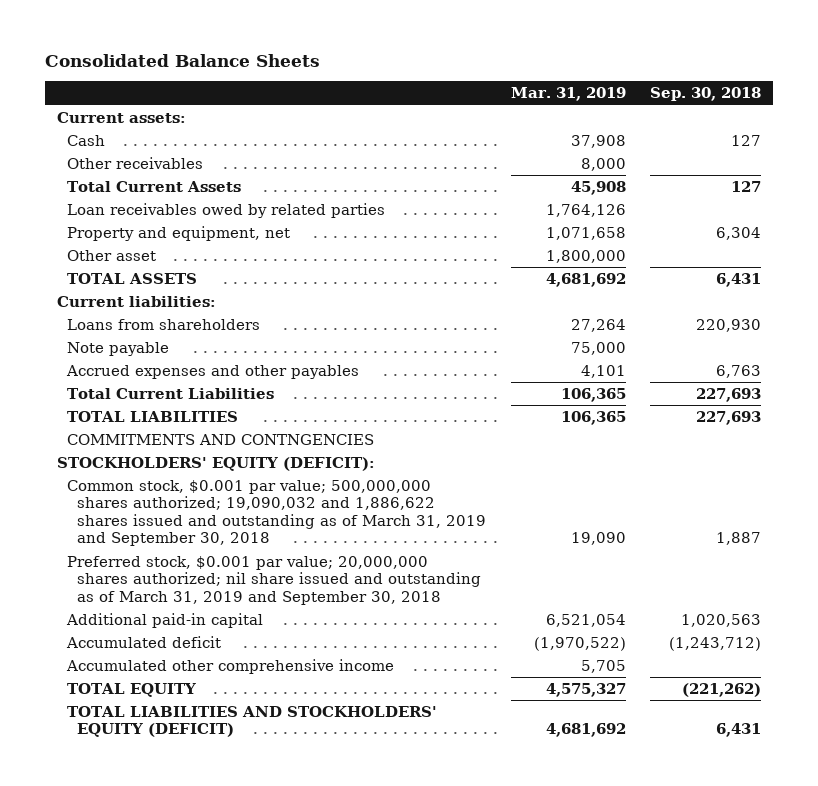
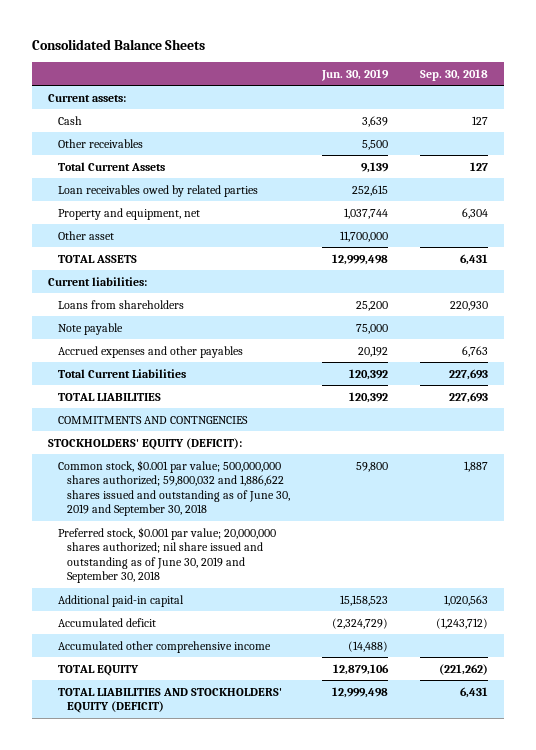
[510,87,626,102] Mar. 31, 2019 -> none
none -> [321,68,390,81] Jun. 30, 2019
[67,479,487,547] Common stock, $0.001 par value; 500,000,000 shares authorized; 19,090,032 and 1,886,622 shares issued and outstanding as of March 31, 2019 and September 30, 2018 -> [57,459,291,517] Common stock, $0.001 par value; 500,000,000 shares authorized; 59,800,032 and 1,886,622 shares issued and outstanding as of June 30, 2019 and September 30, 2018
[67,555,482,605] Preferred stock, $0.001 par value; 20,000,000 shares authorized; nil share issued and outstanding as of March 31, 2019 and September 30, 2018 -> [57,526,276,584] Preferred stock, $0.001 par value; 20,000,000 shares authorized; nil share issued and outstanding as of June 30, 2019 and September 30, 2018

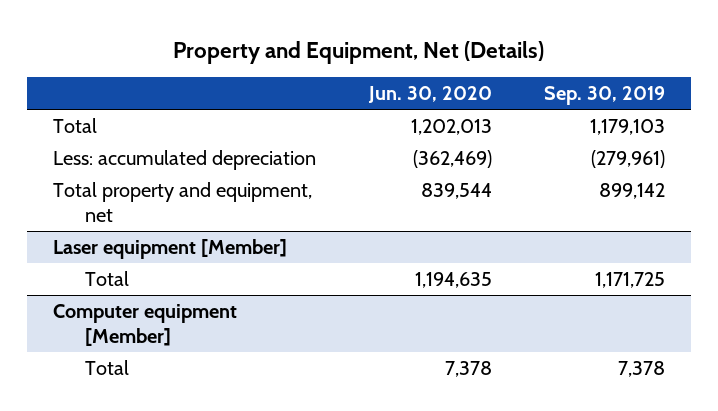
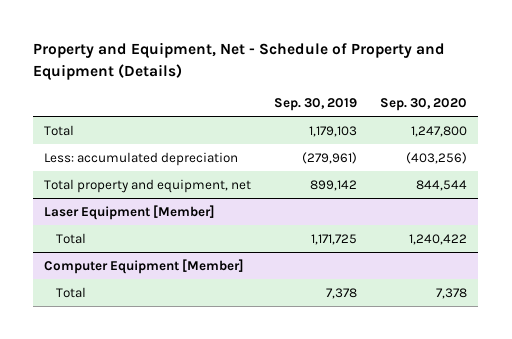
[173,40,545,64] Property and Equipment, Net (Details) -> [33,42,446,80] Property and Equipment, Net - Schedule of Property and Equipment (Details)
[367,86,492,104] Jun. 30, 2020 -> none
none -> [380,98,468,112] Sep. 30, 2020
[53,238,288,259] Laser equipment [Member] -> [44,204,216,220] Laser Equipment [Member]
[53,303,238,346] Computer equipment [Member] -> [44,258,245,274] Computer Equipment [Member]

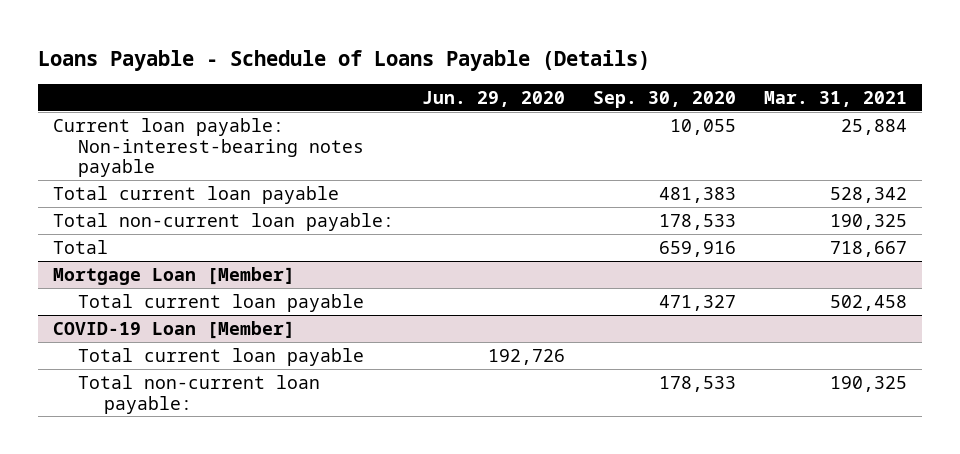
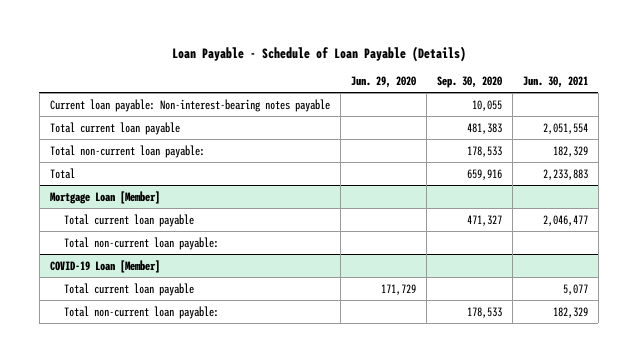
[38,50,651,72] Loans Payable - Schedule of Loans Payable (Details) -> [171,45,466,62] Loan Payable - Schedule of Loan Payable (Details)
[764,91,908,108] Mar. 31, 2021 -> none
none -> [522,76,588,89] Jun. 30, 2021
none -> [63,236,219,250] Total non-current loan payable:
[487,348,565,365] 192,726 -> [380,283,416,295] 171,729

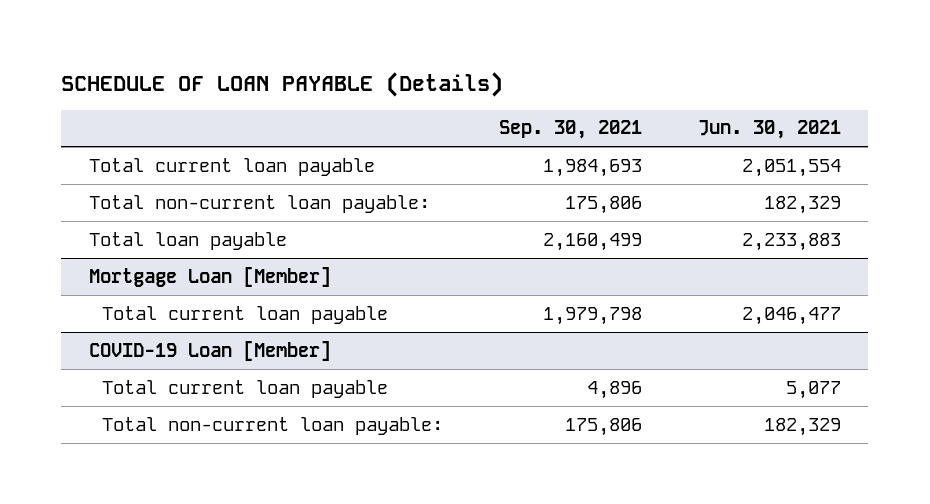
[171,45,466,62] Loan Payable - Schedule of Loan Payable (Details) -> [61,71,504,97] SCHEDULE OF LOAN PAYABLE (Details)
[350,76,416,89] Jun. 29, 2020 -> none
[436,76,502,89] Sep. 30, 2020 -> none
none -> [499,120,643,140] Sep. 30, 2021
[49,98,330,112] Current loan payable: Non-interest-bearing notes payable -> none
[49,167,75,179] Total -> [89,231,288,250] Total loan payable
[63,236,219,250] Total non-current loan payable: -> none

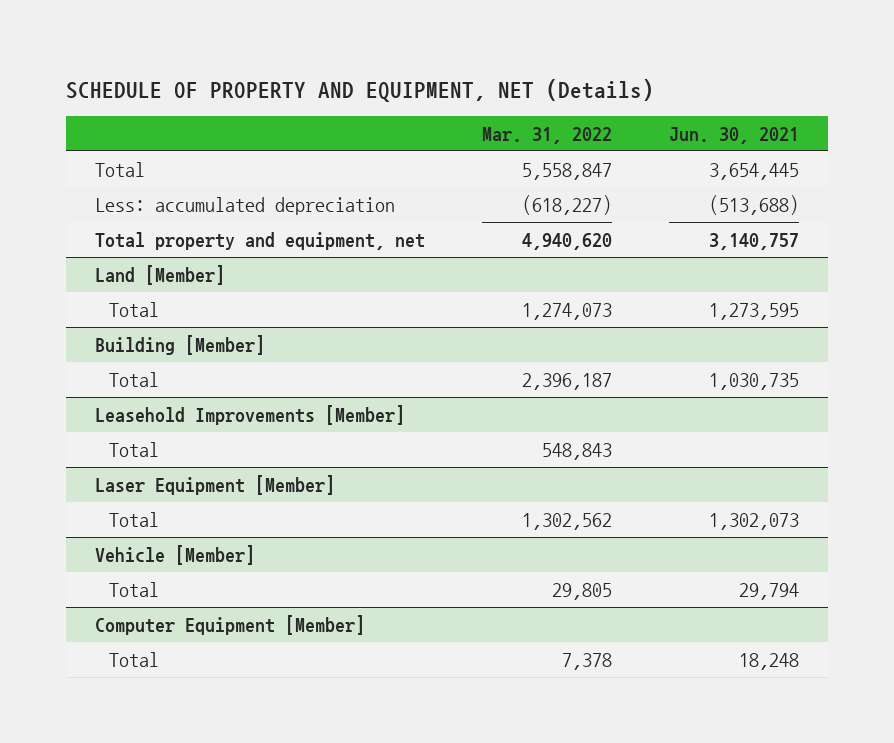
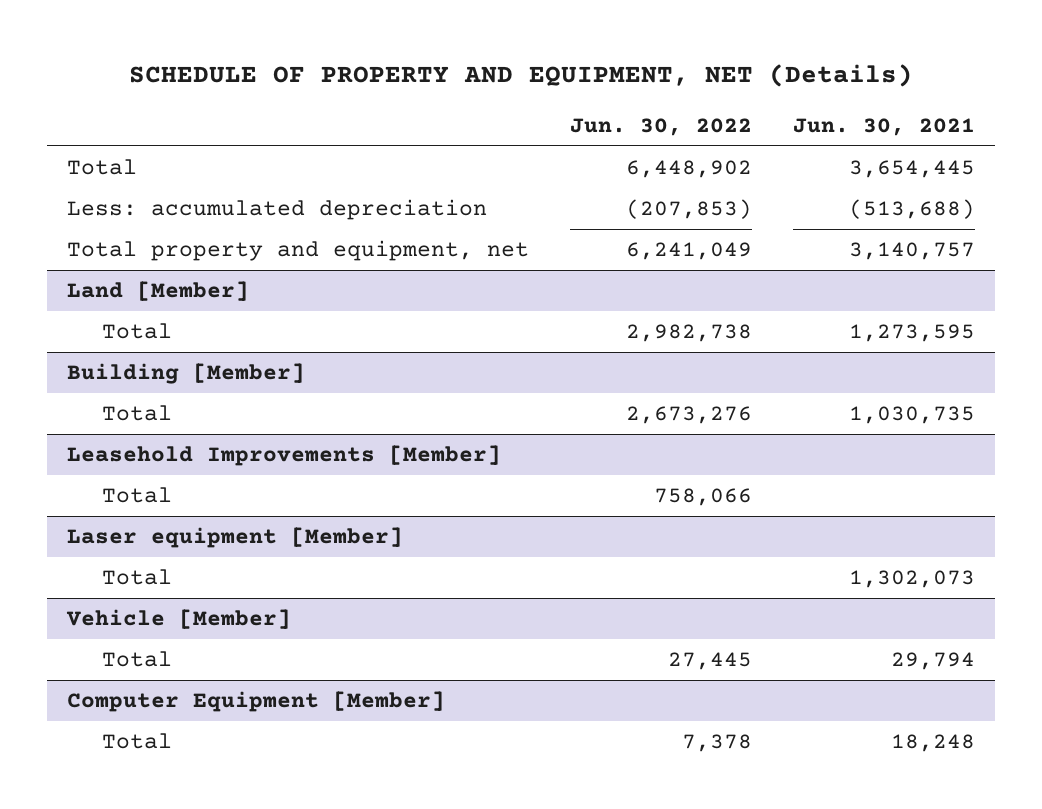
[482,126,613,144] Mar. 31, 2022 -> none
none -> [569,117,752,136] Jun. 30, 2022
[94,474,335,495] Laser Equipment [Member] -> [67,526,404,548] Laser equipment [Member]

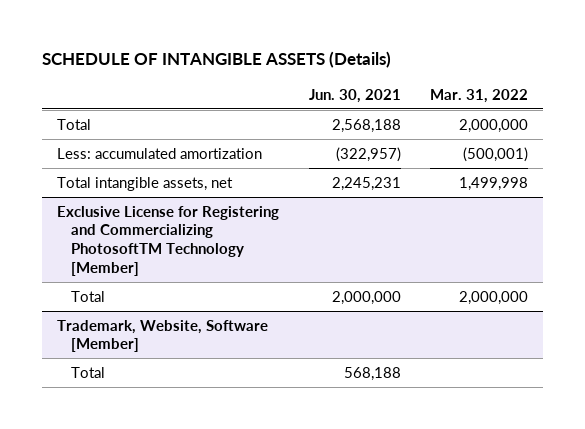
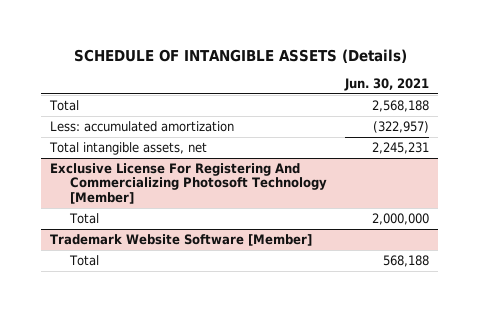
[430,89,529,104] Mar. 31, 2022 -> none
[57,205,280,276] Exclusive License for Registering and Commercializing PhotosoftTM Technology [Member] -> [50,162,328,205] Exclusive License For Registering And Commercializing Photosoft Technology [Member]
[57,319,269,353] Trademark, Website, Software [Member] -> [50,233,313,246] Trademark Website Software [Member]

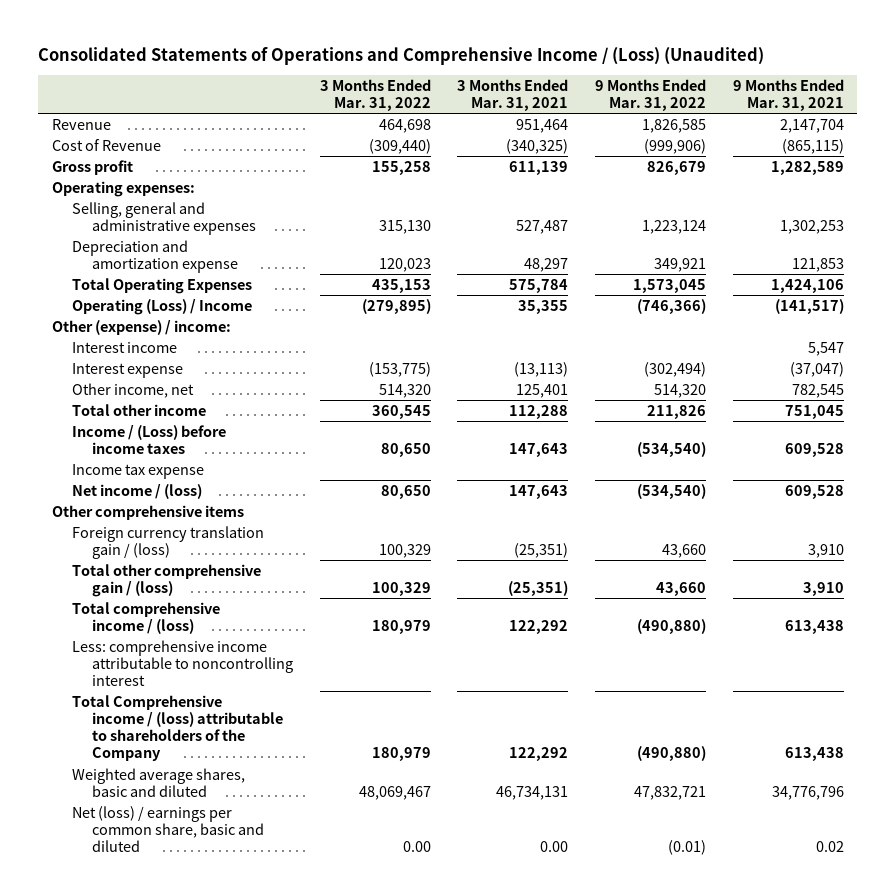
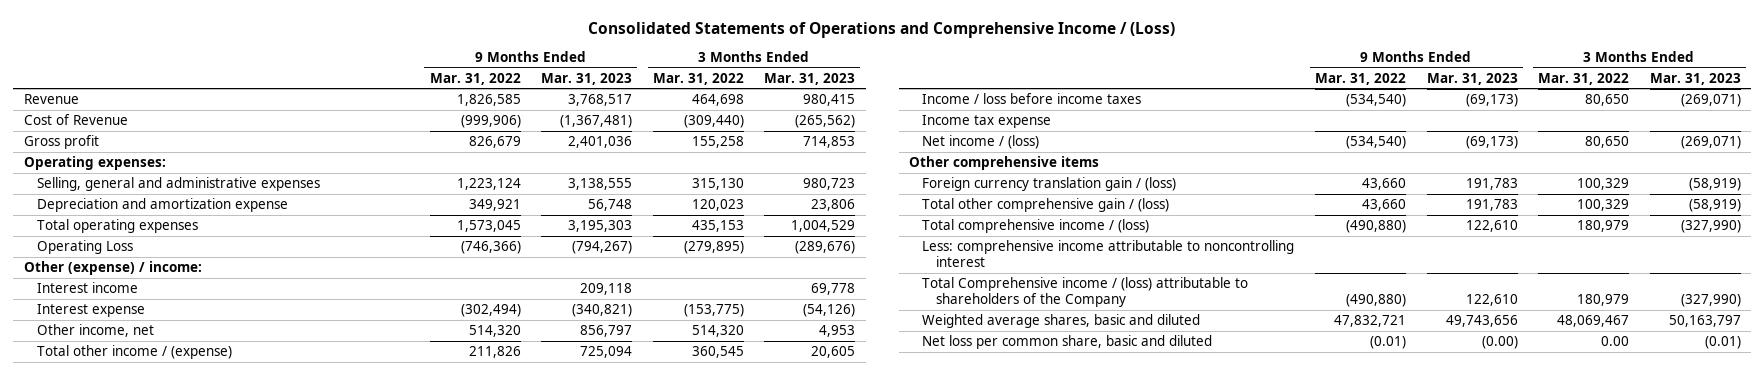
[38,46,765,65] Consolidated Statements of Operations and Comprehensive Income / (Loss) (Unaudited) -> [588,21,1176,38] Consolidated Statements of Operations and Comprehensive Income / (Loss)
[457,78,569,111] 3 Months Ended Mar. 31, 2021 -> none
[732,78,844,111] 9 Months Ended Mar. 31, 2021 -> none
none -> [541,72,633,85] Mar. 31, 2023
none -> [764,72,856,85] Mar. 31, 2023
[71,277,252,294] Total Operating Expenses -> [37,219,199,234] Total operating expenses
[71,298,252,315] Operating (Loss) / Income -> [37,240,134,255] Operating Loss
[71,403,206,416] Total other income -> [37,345,233,360] Total other income / (expense)
[71,424,226,454] Income / (Loss) before income taxes -> [922,93,1142,105] Income / loss before income taxes
[71,805,265,853] Net (loss) / earnings per common share, basic and diluted -> [922,335,1213,350] Net loss per common share, basic and diluted

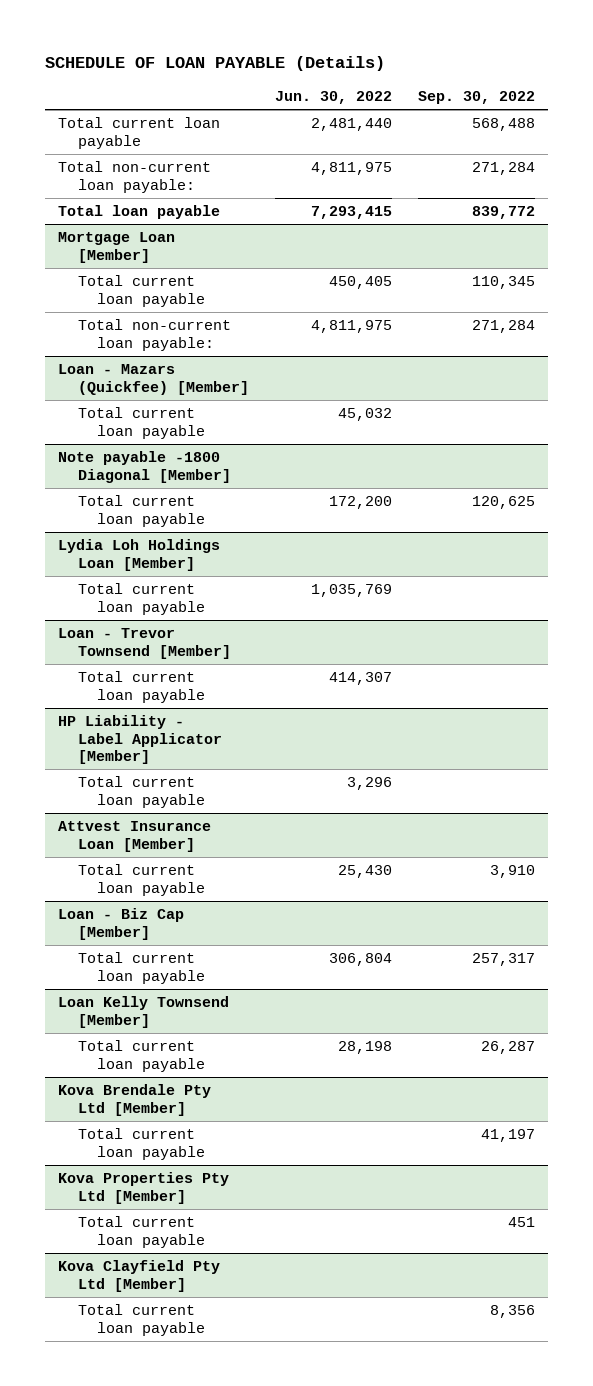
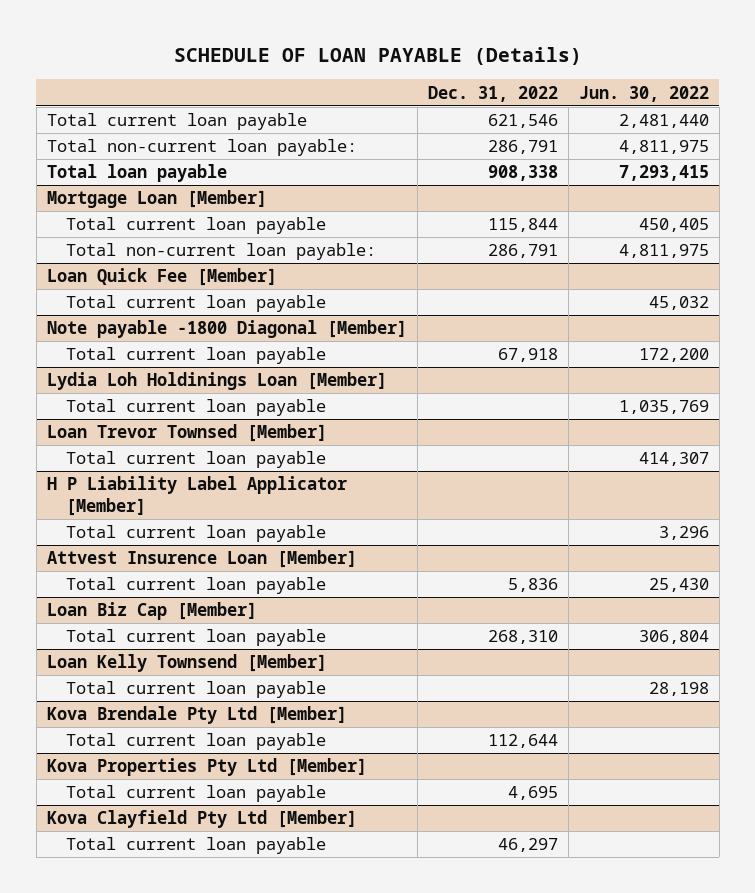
[417,91,535,105] Sep. 30, 2022 -> none
none -> [427,85,558,102] Dec. 31, 2022
[58,364,249,395] Loan - Mazars (Quickfee) [Member] -> [46,268,277,287] Loan Quick Fee [Member]
[58,539,221,571] Lydia Loh Holdings Loan [Member] -> [46,372,387,391] Lydia Loh Holdinings Loan [Member]
[58,628,231,659] Loan - Trevor Townsend [Member] -> [46,424,327,443] Loan Trevor Townsed [Member]
[58,715,222,765] HP Liability - Label Applicator [Member] -> [46,476,347,517] H P Liability Label Applicator [Member]
[58,821,212,852] Attvest Insurance Loan [Member] -> [46,550,357,569] Attvest Insurence Loan [Member]
[58,908,185,940] Loan - Biz Cap [Member] -> [46,602,257,621] Loan Biz Cap [Member]

